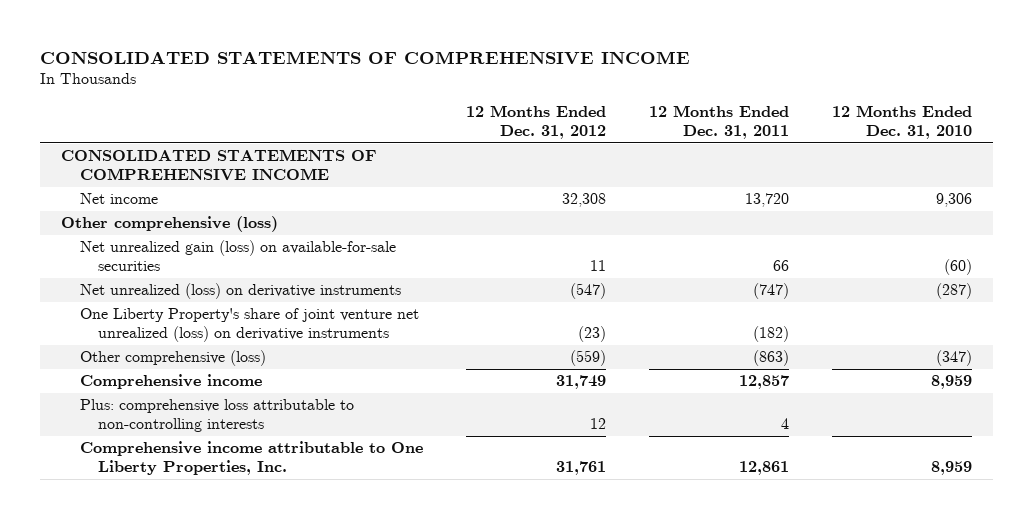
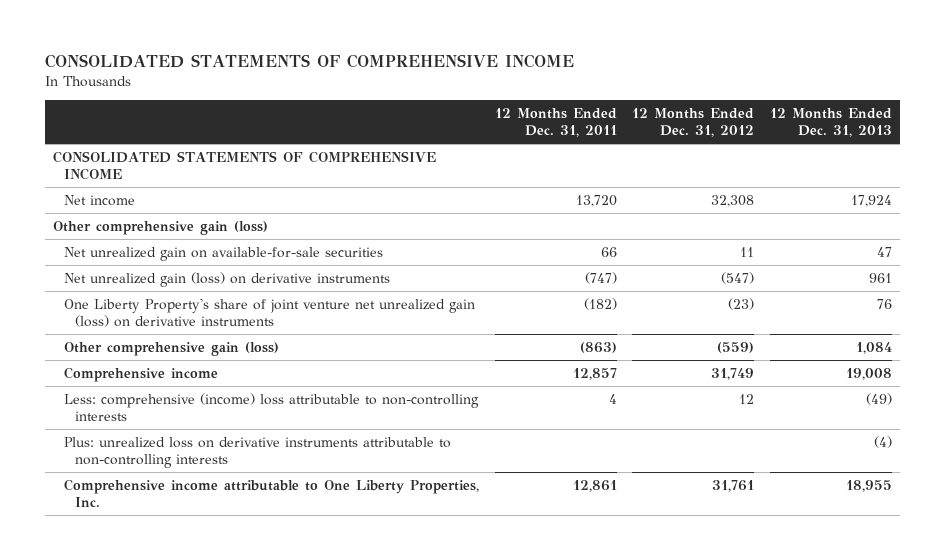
[831,104,972,139] 12 Months Ended Dec. 31, 2010 -> none
none -> [770,108,893,138] 12 Months Ended Dec. 31, 2013
[61,216,279,233] Other comprehensive (loss) -> [52,220,268,235] Other comprehensive gain (loss)
[79,240,396,272] Net unrealized gain (loss) on available-for-sale securities -> [63,246,383,261] Net unrealized gain on available-for-sale securities
[79,283,401,300] Net unrealized (loss) on derivative instruments -> [63,271,390,287] Net unrealized gain (loss) on derivative instruments
[79,308,419,343] One Liberty Property's share of joint venture net unrealized (loss) on derivative instruments -> [63,297,475,328] One Liberty Property's share of joint venture net unrealized gain (loss) on derivative instruments
[79,350,266,367] Other comprehensive (loss) -> [63,341,279,356] Other comprehensive gain (loss)
[79,399,354,433] Plus: comprehensive loss attributable to non-controlling interests -> [63,392,479,422] Less: comprehensive (income) loss attributable to non-controlling interests
none -> [63,436,451,469] Plus: unrealized loss on derivative instruments attributable to non-controlling interests

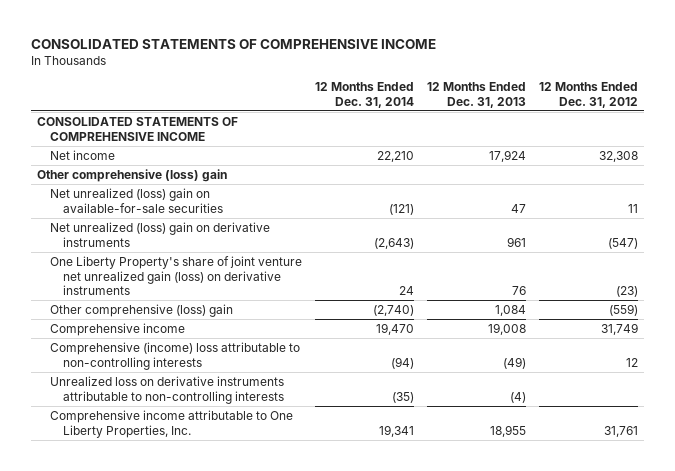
[494,108,617,138] 12 Months Ended Dec. 31, 2011 -> none
none -> [314,81,414,108] 12 Months Ended Dec. 31, 2014
[52,220,268,235] Other comprehensive gain (loss) -> [37,168,228,182] Other comprehensive (loss) gain
[63,246,383,261] Net unrealized gain on available-for-sale securities -> [50,187,223,213] Net unrealized (loss) gain on available-for-sale securities
[63,271,390,287] Net unrealized gain (loss) on derivative instruments -> [50,221,271,247] Net unrealized (loss) gain on derivative instruments
[63,341,279,356] Other comprehensive gain (loss) -> [50,303,234,317] Other comprehensive (loss) gain
[63,392,479,422] Less: comprehensive (income) loss attributable to non-controlling interests -> [50,341,301,370] Comprehensive (income) loss attributable to non-controlling interests
[63,436,451,469] Plus: unrealized loss on derivative instruments attributable to non-controlling interests -> [50,375,285,404] Unrealized loss on derivative instruments attributable to non-controlling interests

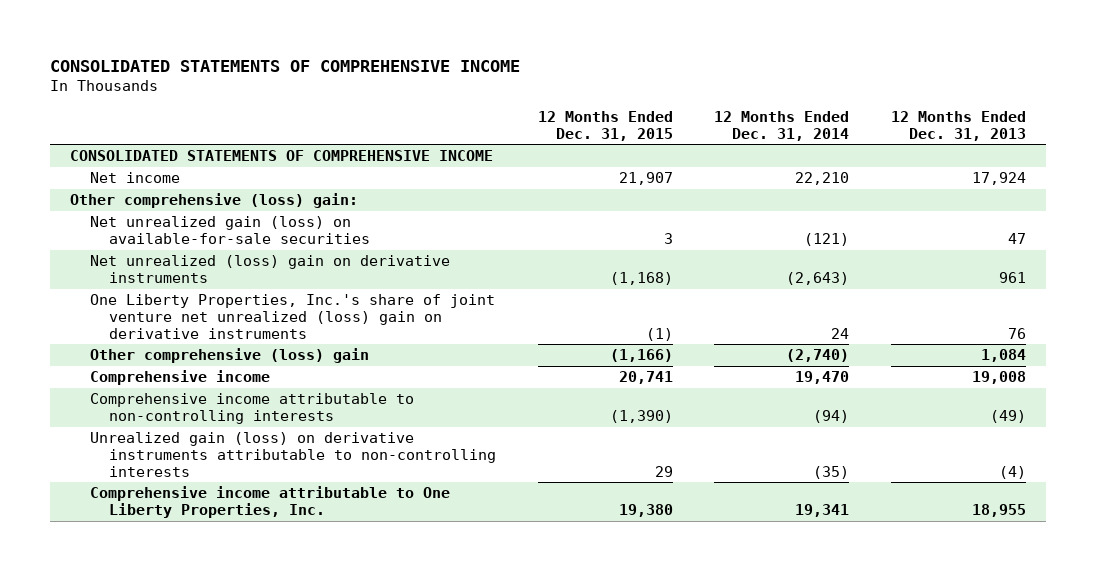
[538,81,638,108] 12 Months Ended Dec. 31, 2012 -> none
none -> [537,110,673,141] 12 Months Ended Dec. 31, 2015
[37,168,228,182] Other comprehensive (loss) gain -> [70,193,359,209] Other comprehensive (loss) gain:
[50,187,223,213] Net unrealized (loss) gain on available-for-sale securities -> [89,216,371,244] Net unrealized gain (loss) on available-for-sale securities
[50,255,303,296] One Liberty Property's share of joint venture net unrealized gain (loss) on derivative instruments -> [89,294,495,339] One Liberty Properties, Inc.'s share of joint venture net unrealized (loss) gain on derivative instruments
[50,341,301,370] Comprehensive (income) loss attributable to non-controlling interests -> [89,393,414,424] Comprehensive income attributable to non-controlling interests
[50,375,285,404] Unrealized loss on derivative instruments attributable to non-controlling interests -> [89,432,497,477] Unrealized gain (loss) on derivative instruments attributable to non-controlling interests

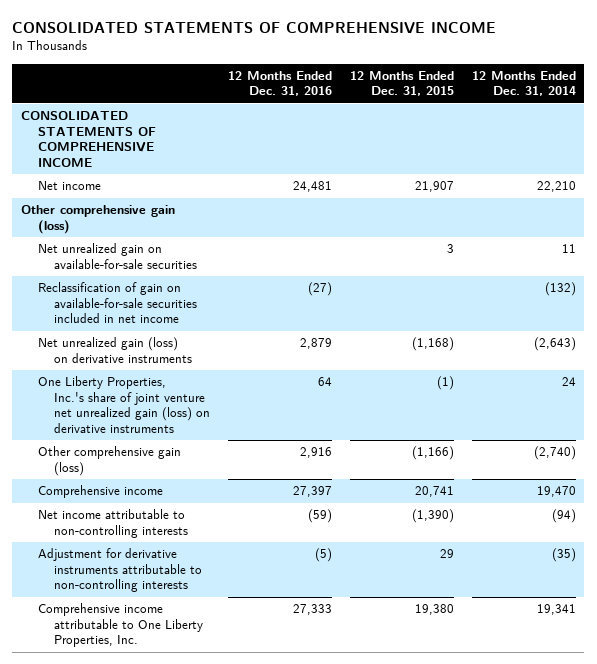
[890,110,1026,141] 12 Months Ended Dec. 31, 2013 -> none
none -> [228,70,333,97] 12 Months Ended Dec. 31, 2016
[70,193,359,209] Other comprehensive (loss) gain: -> [21,205,176,234] Other comprehensive gain (loss)
[89,216,371,244] Net unrealized gain (loss) on available-for-sale securities -> [37,243,198,269] Net unrealized gain on available-for-sale securities
[804,232,850,246] (121) -> [561,244,576,254] 11
none -> [37,282,198,324] Reclassification of gain on available-for-sale securities included in net income
[89,255,450,283] Net unrealized (loss) gain on derivative instruments -> [37,337,193,363] Net unrealized gain (loss) on derivative instruments
[89,294,495,339] One Liberty Properties, Inc.'s share of joint venture net unrealized (loss) gain on derivative instruments -> [37,376,211,433] One Liberty Properties, Inc.'s share of joint venture net unrealized gain (loss) on derivative instruments
[89,348,369,364] Other comprehensive (loss) gain -> [37,446,181,476] Other comprehensive gain (loss)
[89,393,414,424] Comprehensive income attributable to non-controlling interests -> [37,509,189,538] Net income attributable to non-controlling interests
[89,432,497,477] Unrealized gain (loss) on derivative instruments attributable to non-controlling interests -> [37,548,203,593] Adjustment for derivative instruments attributable to non-controlling interests

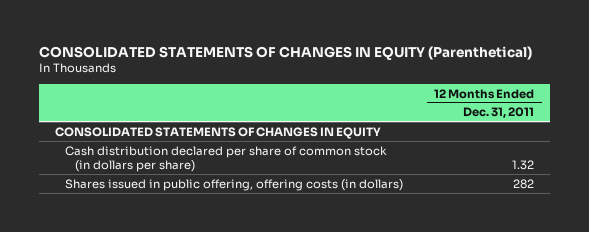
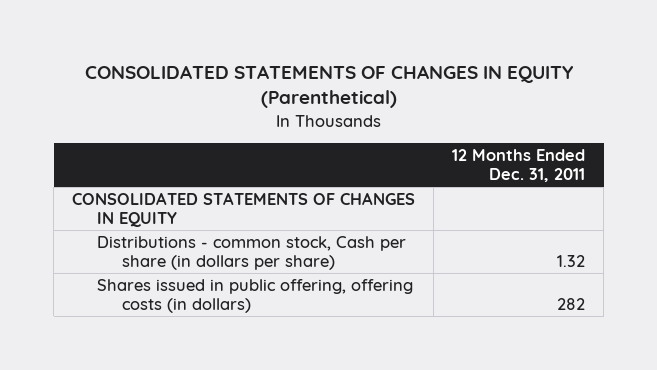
[64,145,387,172] Cash distribution declared per share of common stock (in dollars per share) -> [96,235,406,271] Distributions - common stock, Cash per share (in dollars per share)

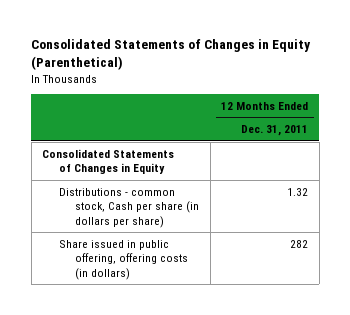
[84,64,574,109] CONSOLIDATED STATEMENTS OF CHANGES IN EQUITY (Parenthetical) -> [31,39,312,71] Consolidated Statements of Changes in Equity (Parenthetical)
[72,191,416,228] CONSOLIDATED STATEMENTS OF CHANGES IN EQUITY -> [42,148,175,175] Consolidated Statements of Changes in Equity
[96,278,413,314] Shares issued in public offering, offering costs (in dollars) -> [58,239,189,280] Share issued in public offering, offering costs (in dollars)

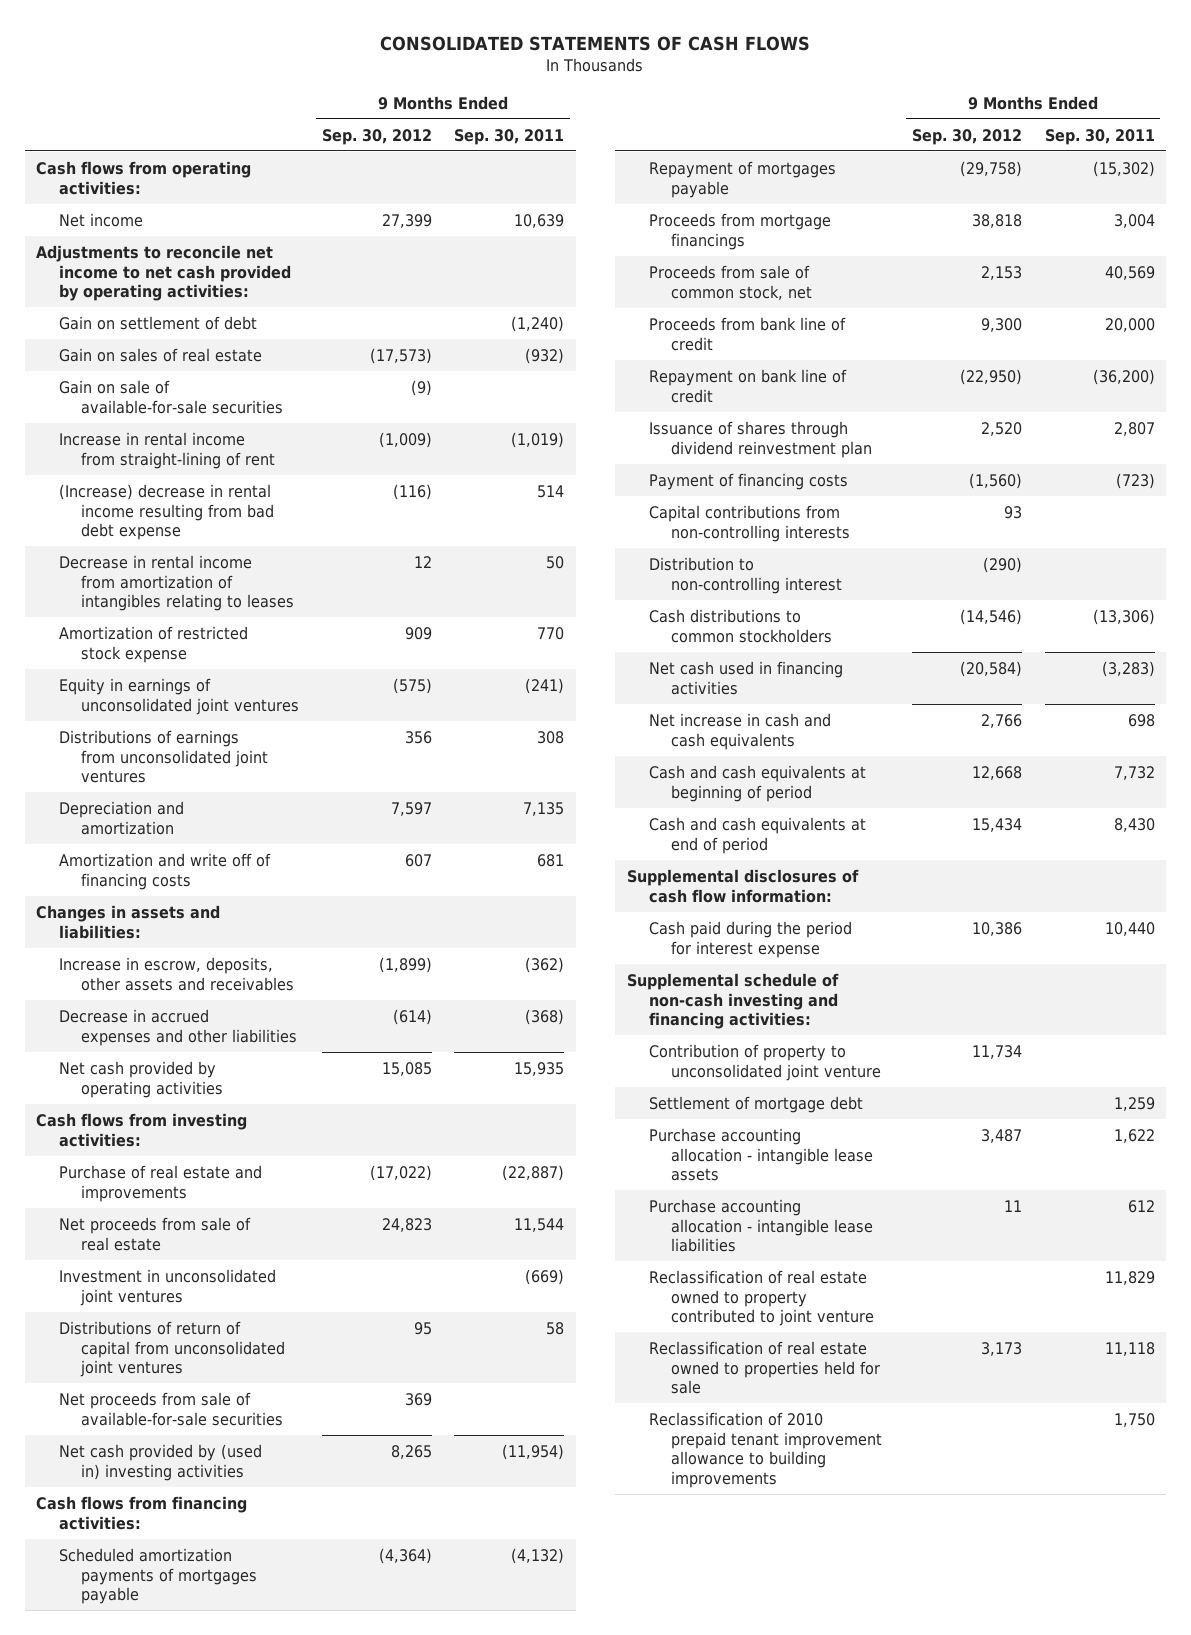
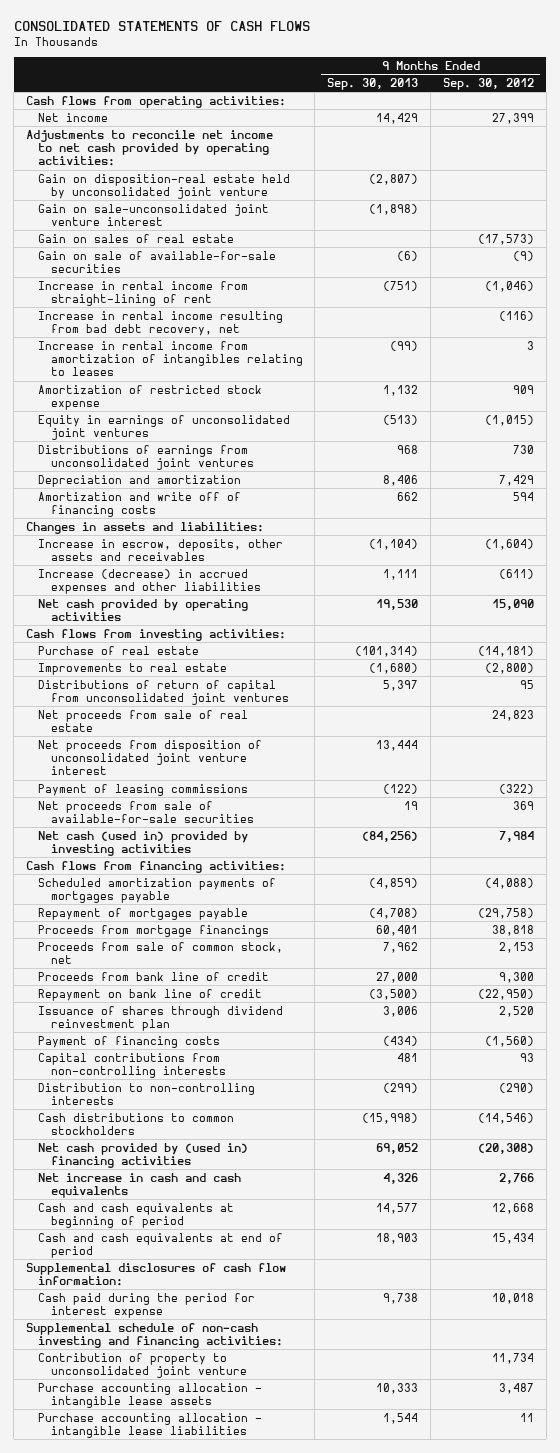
[454,128,565,145] Sep. 30, 2011 -> none
none -> [327,78,419,91] Sep. 30, 2013
[58,315,257,330] Gain on settlement of debt -> none
none -> [38,173,291,199] Gain on disposition-real estate held by unconsolidated joint venture
none -> [38,203,270,226] Gain on sale-unconsolidated joint venture interest
[378,431,432,448] (1,009) -> [484,280,534,292] (1,046)
[58,483,275,541] (Increase) decrease in rental income resulting from bad debt expense -> [38,310,284,336] Increase in rental income resulting from bad debt recovery, net
[58,554,295,612] Decrease in rental income from amortization of intangibles relating to leases -> [38,340,303,377] Increase in rental income from amortization of intangibles relating to leases
[413,555,432,568] 12 -> [526,340,534,350] 3
[392,677,432,694] (575) -> [484,414,534,426] (1,015)
[404,730,432,744] 356 -> [512,444,534,454] 730
[390,801,432,816] 7,597 -> [498,474,534,486] 7,429
[404,853,432,867] 607 -> [512,491,534,501] 594
[378,956,432,973] (1,899) -> [484,538,534,550] (1,604)
[58,1008,298,1046] Decrease in accrued expenses and other liabilities -> [38,568,261,594] Increase (decrease) in accrued expenses and other liabilities
[392,1008,432,1025] (614) -> [498,568,534,579] (611)
[381,1061,432,1076] 15,085 -> [491,598,534,610] 15,090
[58,1268,276,1306] Investment in unconsolidated joint ventures -> none
[58,1164,262,1202] Purchase of real estate and improvements -> [38,645,200,655] Purchase of real estate
[369,1164,432,1181] (17,022) -> [477,645,534,657] (14,181)
none -> [38,662,228,675] Improvements to real estate
[58,1216,251,1251] Net proceeds from sale of real estate -> [38,709,249,732] Net proceeds from sale of real estate
none -> [38,739,263,776] Net proceeds from disposition of unconsolidated joint venture interest
none -> [38,783,249,796] Payment of leasing commissions
[58,1443,262,1481] Net cash provided by (used in) investing activities -> [38,830,249,856] Net cash (used in) provided by investing activities
[390,1444,432,1459] 8,265 -> [498,830,534,842] 7,984
[378,1547,432,1564] (4,364) -> [484,877,534,889] (4,088)
[649,556,843,594] Distribution to non-controlling interest -> [38,1082,256,1105] Distribution to non-controlling interests
[649,660,844,695] Net cash used in financing activities -> [38,1142,249,1168] Net cash provided by (used in) financing activities
[960,660,1023,677] (20,584) -> [477,1142,534,1154] (20,308)
[972,921,1023,936] 10,386 -> [491,1292,534,1304] 10,018
[649,1095,864,1113] Settlement of mortgage debt -> none
[649,1269,875,1327] Reclassification of real estate owned to property contributed to joint venture -> none
[649,1340,881,1395] Reclassification of real estate owned to properties held for sale -> none
[649,1411,883,1488] Reclassification of 2010 prepaid tenant improvement allowance to building improvements -> none

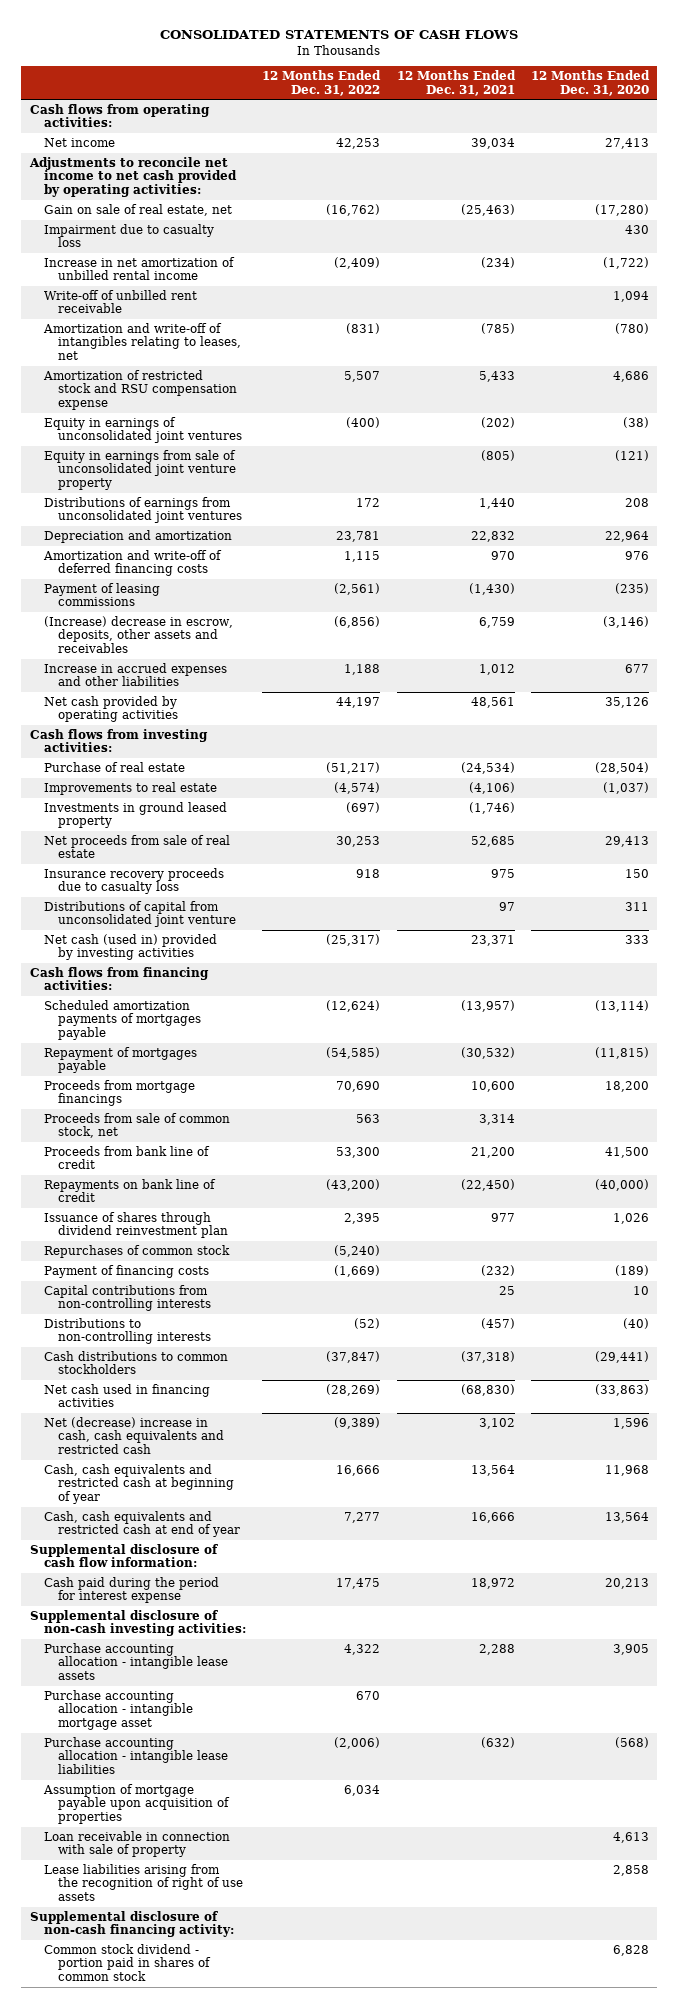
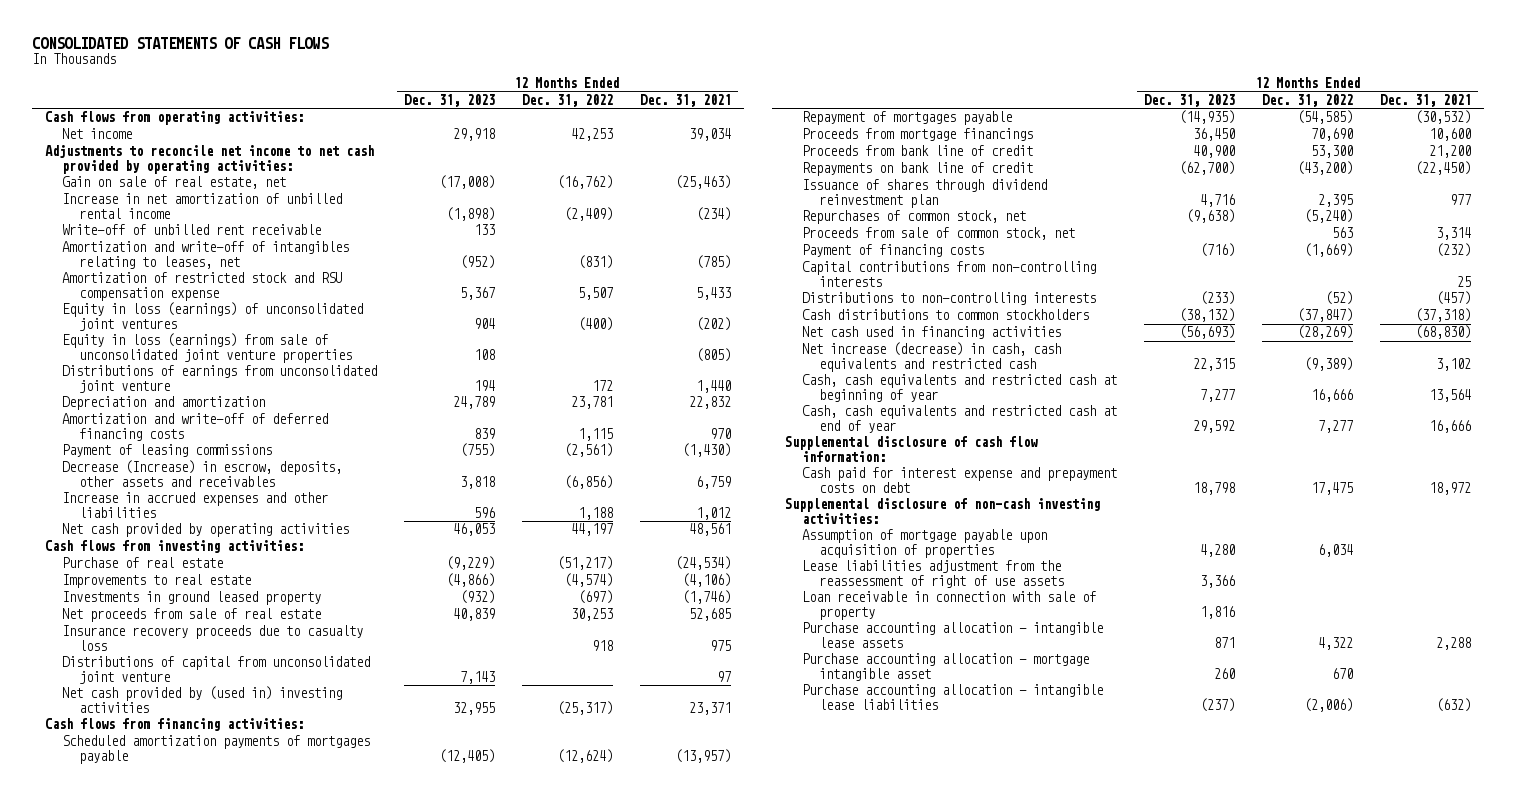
[531,70,651,96] 12 Months Ended Dec. 31, 2020 -> none
none -> [403,93,495,107] Dec. 31, 2023
[43,224,214,248] Impairment due to casualty loss -> none
[43,417,243,444] Equity in earnings of unconsolidated joint ventures -> [62,302,364,331] Equity in loss (earnings) of unconsolidated joint ventures
[43,450,237,490] Equity in earnings from sale of unconsolidated joint venture property -> [62,333,353,363] Equity in loss (earnings) from sale of unconsolidated joint venture properties
[43,497,243,524] Distributions of earnings from unconsolidated joint ventures -> [62,365,378,393] Distributions of earnings from unconsolidated joint venture
[43,616,233,653] (Increase) decrease in escrow, deposits, other assets and receivables -> [62,460,343,487] Decrease (Increase) in escrow, deposits, other assets and receivables
[43,934,217,961] Net cash (used in) provided by investing activities -> [62,686,343,713] Net cash provided by (used in) investing activities
[43,1245,230,1259] Repurchases of common stock -> [802,210,1027,225] Repurchases of common stock, net
[43,1113,230,1139] Proceeds from sale of common stock, net -> [802,227,1076,241] Proceeds from sale of common stock, net
[43,1417,225,1454] Net (decrease) increase in cash, cash equivalents and restricted cash -> [802,342,1062,372] Net increase (decrease) in cash, cash equivalents and restricted cash
[43,1577,219,1604] Cash paid during the period for interest expense -> [802,467,1118,493] Cash paid for interest expense and prepayment costs on debt
[43,1690,194,1730] Purchase accounting allocation - intangible mortgage asset -> none
none -> [802,560,1065,588] Lease liabilities adjustment from the reassessment of right of use assets
[43,1864,244,1901] Lease liabilities arising from the recognition of right of use assets -> none
[29,1911,234,1938] Supplemental disclosure of non-cash financing activity: -> none
[43,1944,212,1981] Common stock dividend - portion paid in shares of common stock -> none
[43,1643,229,1680] Purchase accounting allocation - intangible lease assets -> [802,622,1104,648] Purchase accounting allocation - intangible lease assets
none -> [802,653,1090,681] Purchase accounting allocation - mortgage intangible asset
[43,1737,229,1774] Purchase accounting allocation - intangible lease liabilities -> [802,684,1104,710] Purchase accounting allocation - intangible lease liabilities

